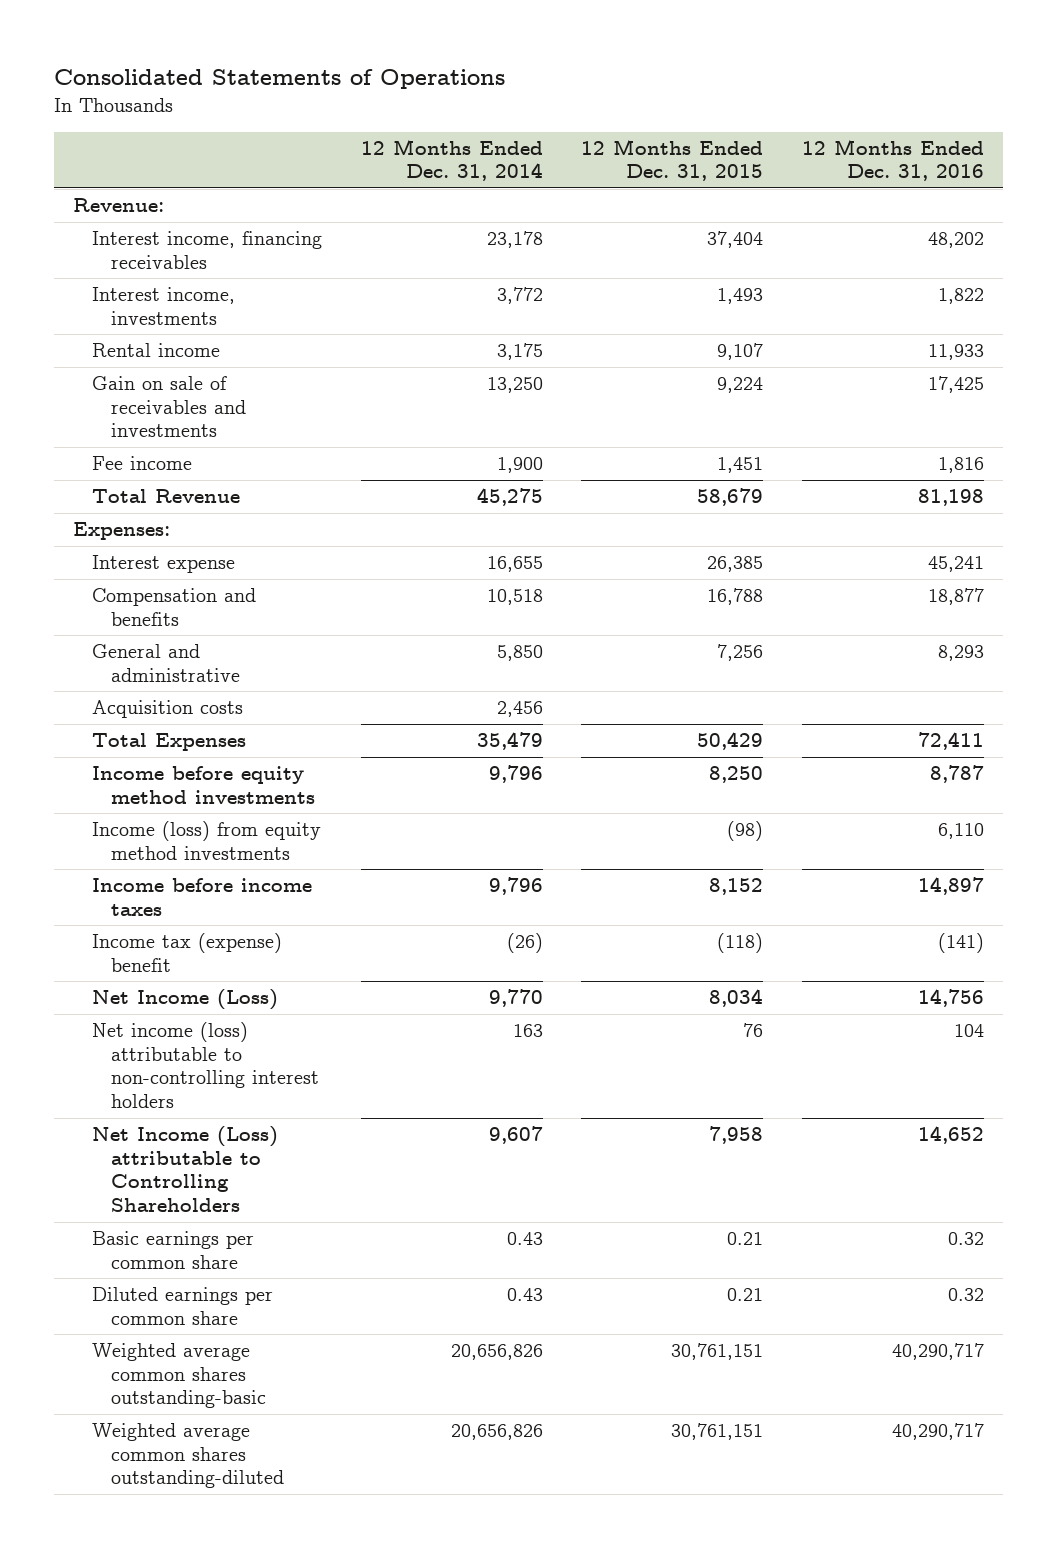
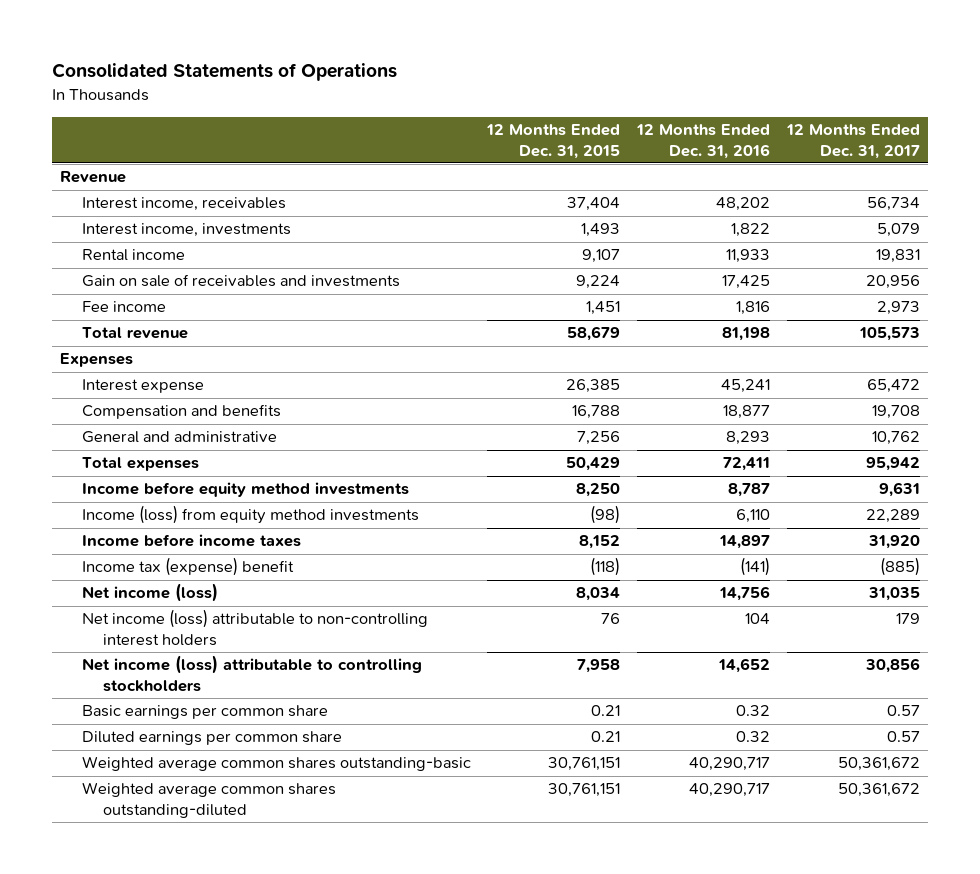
[360,138,543,182] 12 Months Ended Dec. 31, 2014 -> none
none -> [785,124,920,159] 12 Months Ended Dec. 31, 2017
[73,198,165,213] Revenue: -> [59,171,126,184] Revenue
[92,231,323,269] Interest income, financing receivables -> [81,197,286,212] Interest income, receivables
[92,489,241,504] Total Revenue -> [81,327,188,340] Total revenue
[73,522,171,541] Expenses: -> [59,353,133,368] Expenses
[92,700,244,719] Acquisition costs -> none
[92,733,247,752] Total Expenses -> [81,457,199,472] Total expenses
[92,989,279,1011] Net Income (Loss) -> [81,583,218,603] Net income (loss)
[92,1126,279,1213] Net Income (Loss) attributable to Controlling Shareholders -> [81,655,422,692] Net income (loss) attributable to controlling stockholders

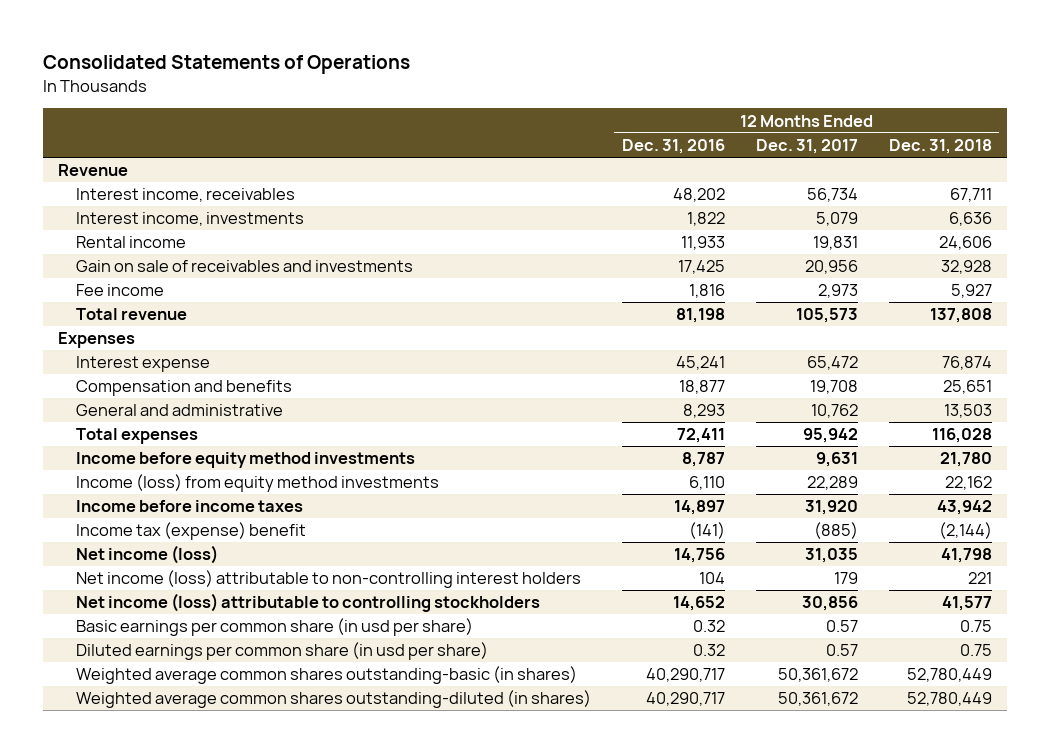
[486,124,621,159] 12 Months Ended Dec. 31, 2015 -> none
none -> [888,139,992,155] Dec. 31, 2018
[81,705,328,720] Basic earnings per common share -> [76,618,474,637] Basic earnings per common share (in usd per share)
[81,731,342,746] Diluted earnings per common share -> [76,642,489,661] Diluted earnings per common share (in usd per share)
[81,756,471,772] Weighted average common shares outstanding-basic -> [76,666,578,685] Weighted average common shares outstanding-basic (in shares)
[81,782,336,818] Weighted average common shares outstanding-diluted -> [76,690,592,709] Weighted average common shares outstanding-diluted (in shares)

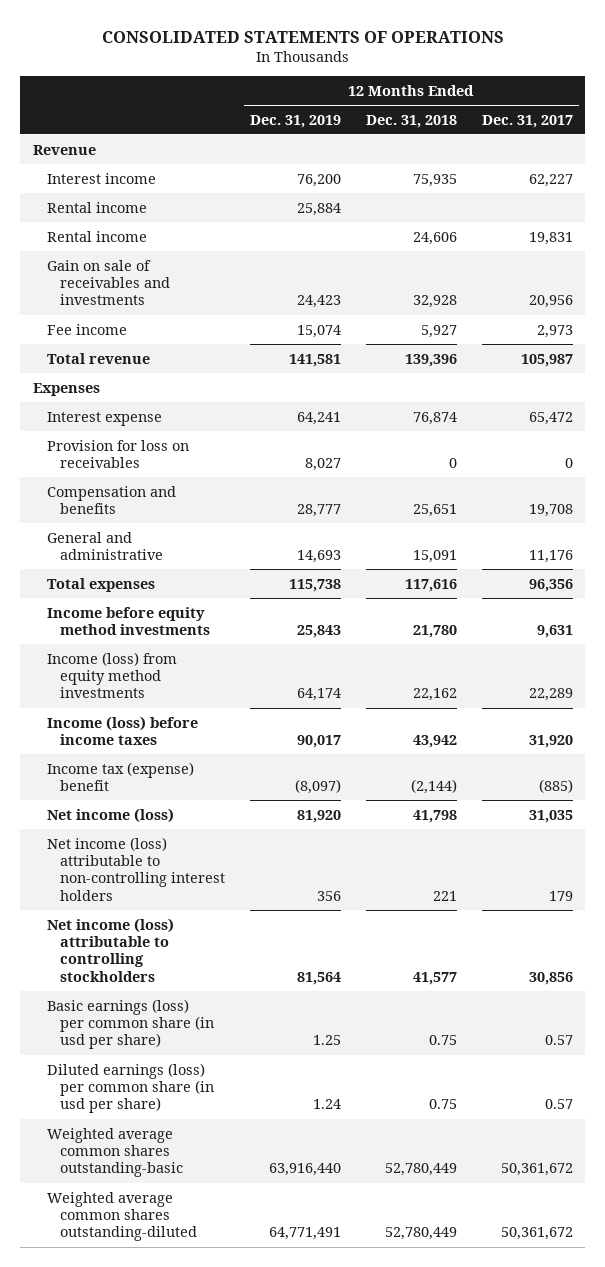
[43,55,411,75] Consolidated Statements of Operations -> [101,30,504,43] CONSOLIDATED STATEMENTS OF OPERATIONS
[622,139,726,155] Dec. 31, 2016 -> none
none -> [250,114,342,128] Dec. 31, 2019
[76,212,305,227] Interest income, investments -> none
[76,188,296,203] Interest income, receivables -> [46,172,156,184] Interest income
[806,188,858,203] 56,734 -> [528,173,573,187] 62,227
[949,188,992,203] 67,711 -> [412,173,457,187] 75,935
none -> [46,201,147,213] Rental income
[795,308,858,324] 105,573 -> [520,353,573,367] 105,987
[929,308,992,324] 137,808 -> [404,353,457,367] 139,396
none -> [46,439,189,468] Provision for loss on receivables
[810,404,858,419] 10,762 -> [528,549,573,563] 11,176
[943,404,992,419] 13,503 -> [412,549,457,563] 15,091
[802,428,858,444] 95,942 -> [528,578,573,592] 96,356
[931,428,992,444] 116,028 -> [404,578,457,592] 117,616
[76,500,304,513] Income before income taxes -> [46,715,198,745] Income (loss) before income taxes
[76,618,474,637] Basic earnings per common share (in usd per share) -> [46,998,215,1050] Basic earnings (loss) per common share (in usd per share)
[76,642,489,661] Diluted earnings per common share (in usd per share) -> [46,1062,215,1114] Diluted earnings (loss) per common share (in usd per share)
[76,666,578,685] Weighted average common shares outstanding-basic (in shares) -> [46,1127,184,1178] Weighted average common shares outstanding-basic
[76,690,592,709] Weighted average common shares outstanding-diluted (in shares) -> [46,1191,198,1242] Weighted average common shares outstanding-diluted

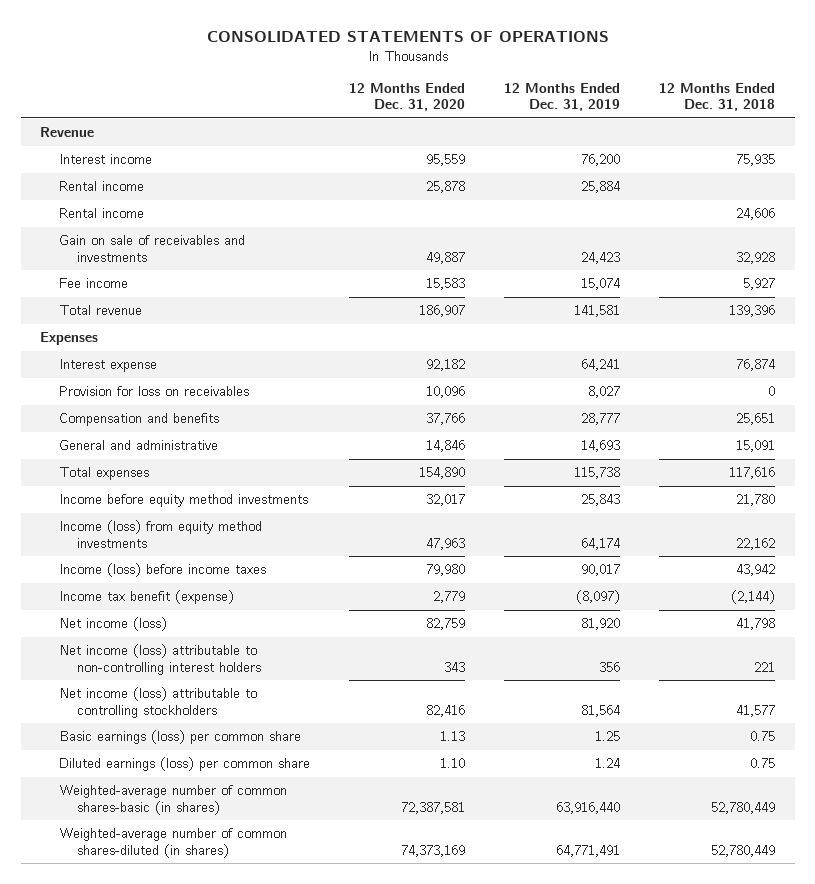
[481,114,573,128] Dec. 31, 2017 -> none
none -> [348,82,465,112] 12 Months Ended Dec. 31, 2020
[46,761,194,791] Income tax (expense) benefit -> [58,590,234,605] Income tax benefit (expense)
[46,998,215,1050] Basic earnings (loss) per common share (in usd per share) -> [58,730,301,745] Basic earnings (loss) per common share
[46,1062,215,1114] Diluted earnings (loss) per common share (in usd per share) -> [58,757,310,772] Diluted earnings (loss) per common share
[46,1127,184,1178] Weighted average common shares outstanding-basic -> [58,785,287,815] Weighted-average number of common shares-basic (in shares)
[46,1191,198,1242] Weighted average common shares outstanding-diluted -> [58,828,287,858] Weighted-average number of common shares-diluted (in shares)

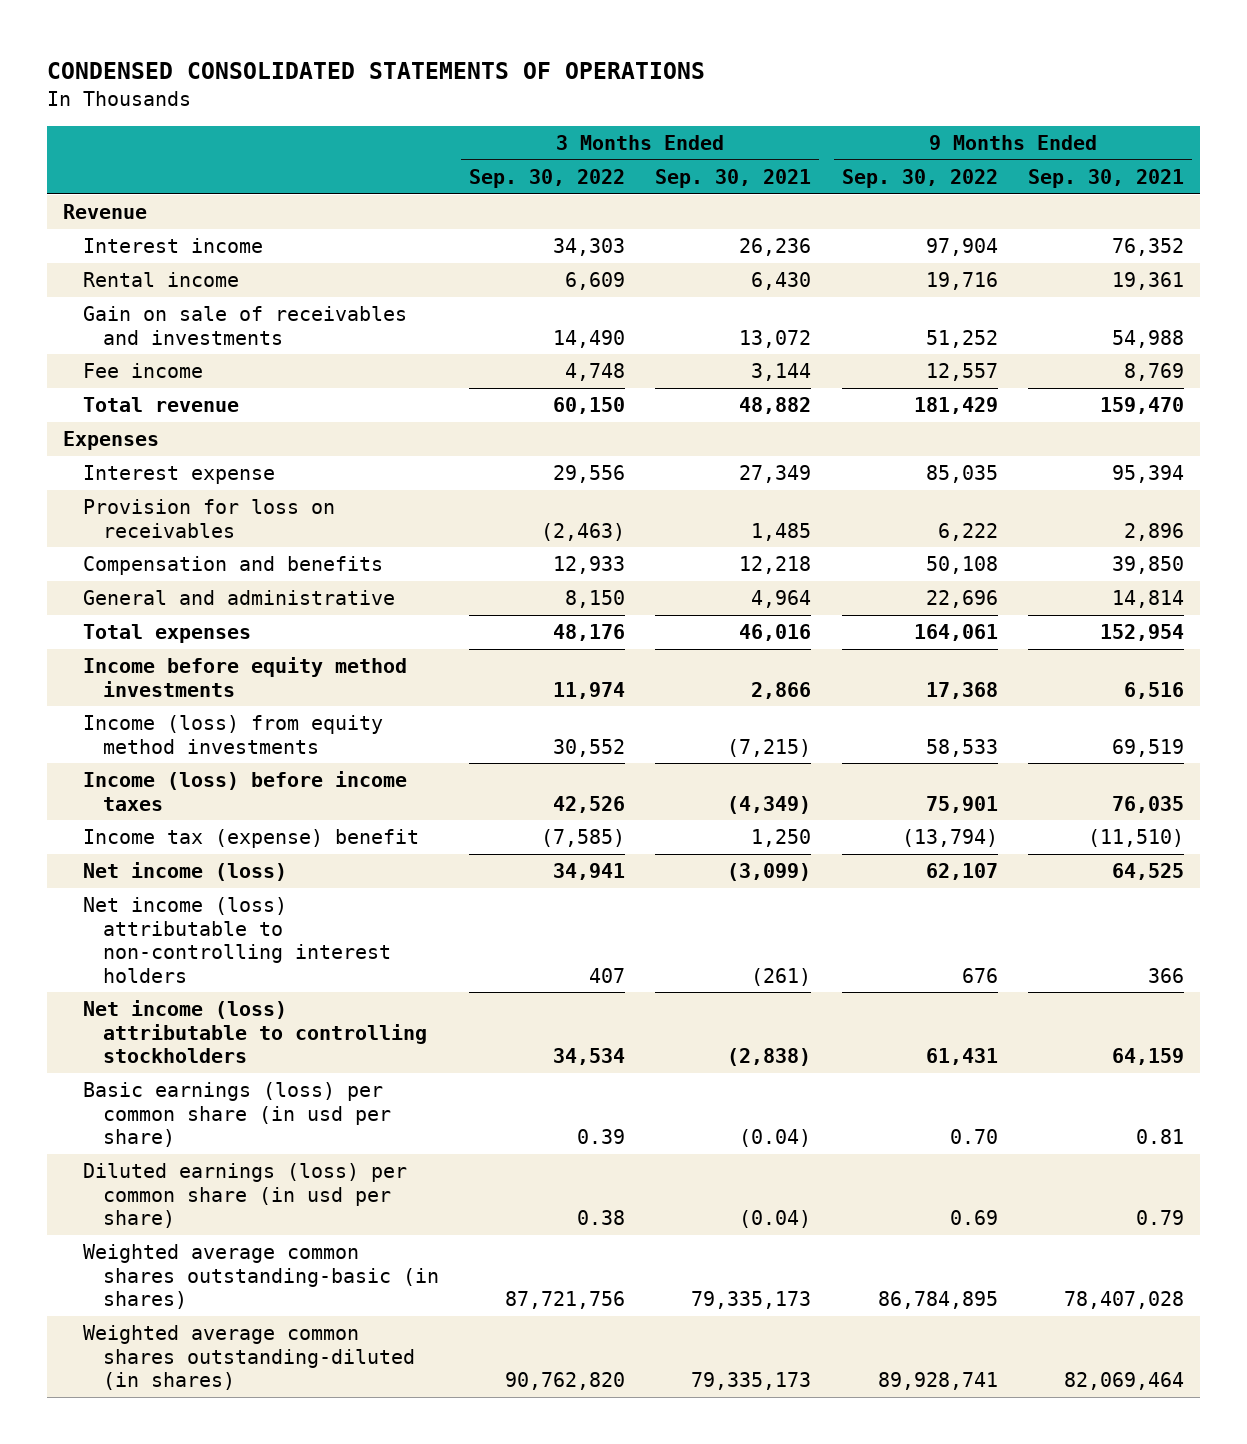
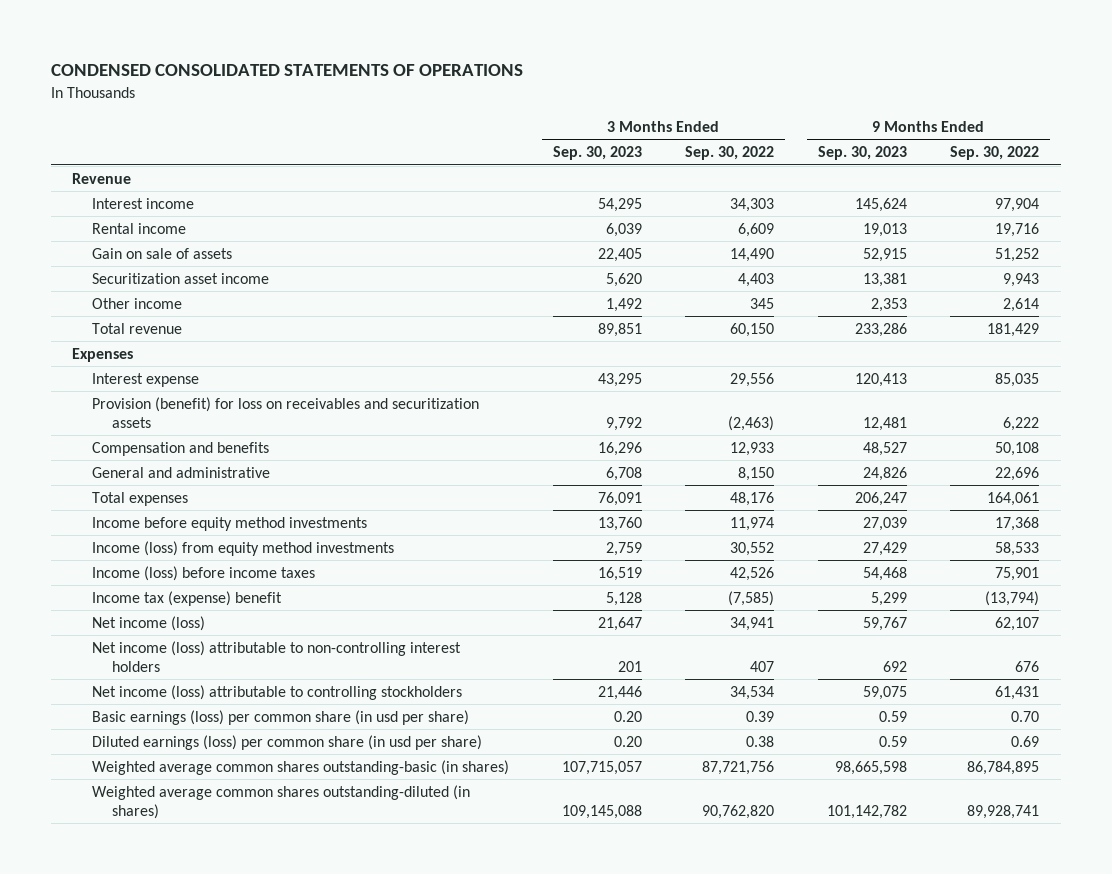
[655,169,812,189] Sep. 30, 2021 -> none
[1028,169,1185,189] Sep. 30, 2021 -> none
none -> [552,146,642,161] Sep. 30, 2023
none -> [817,146,907,161] Sep. 30, 2023
[82,363,203,379] Fee income -> none
[82,306,407,345] Gain on sale of receivables and investments -> [92,247,233,259] Gain on sale of assets
none -> [92,272,270,284] Securitization asset income
none -> [92,297,183,309] Other income
[82,499,335,538] Provision for loss on receivables -> [92,396,480,428] Provision (benefit) for loss on receivables and securitization assets

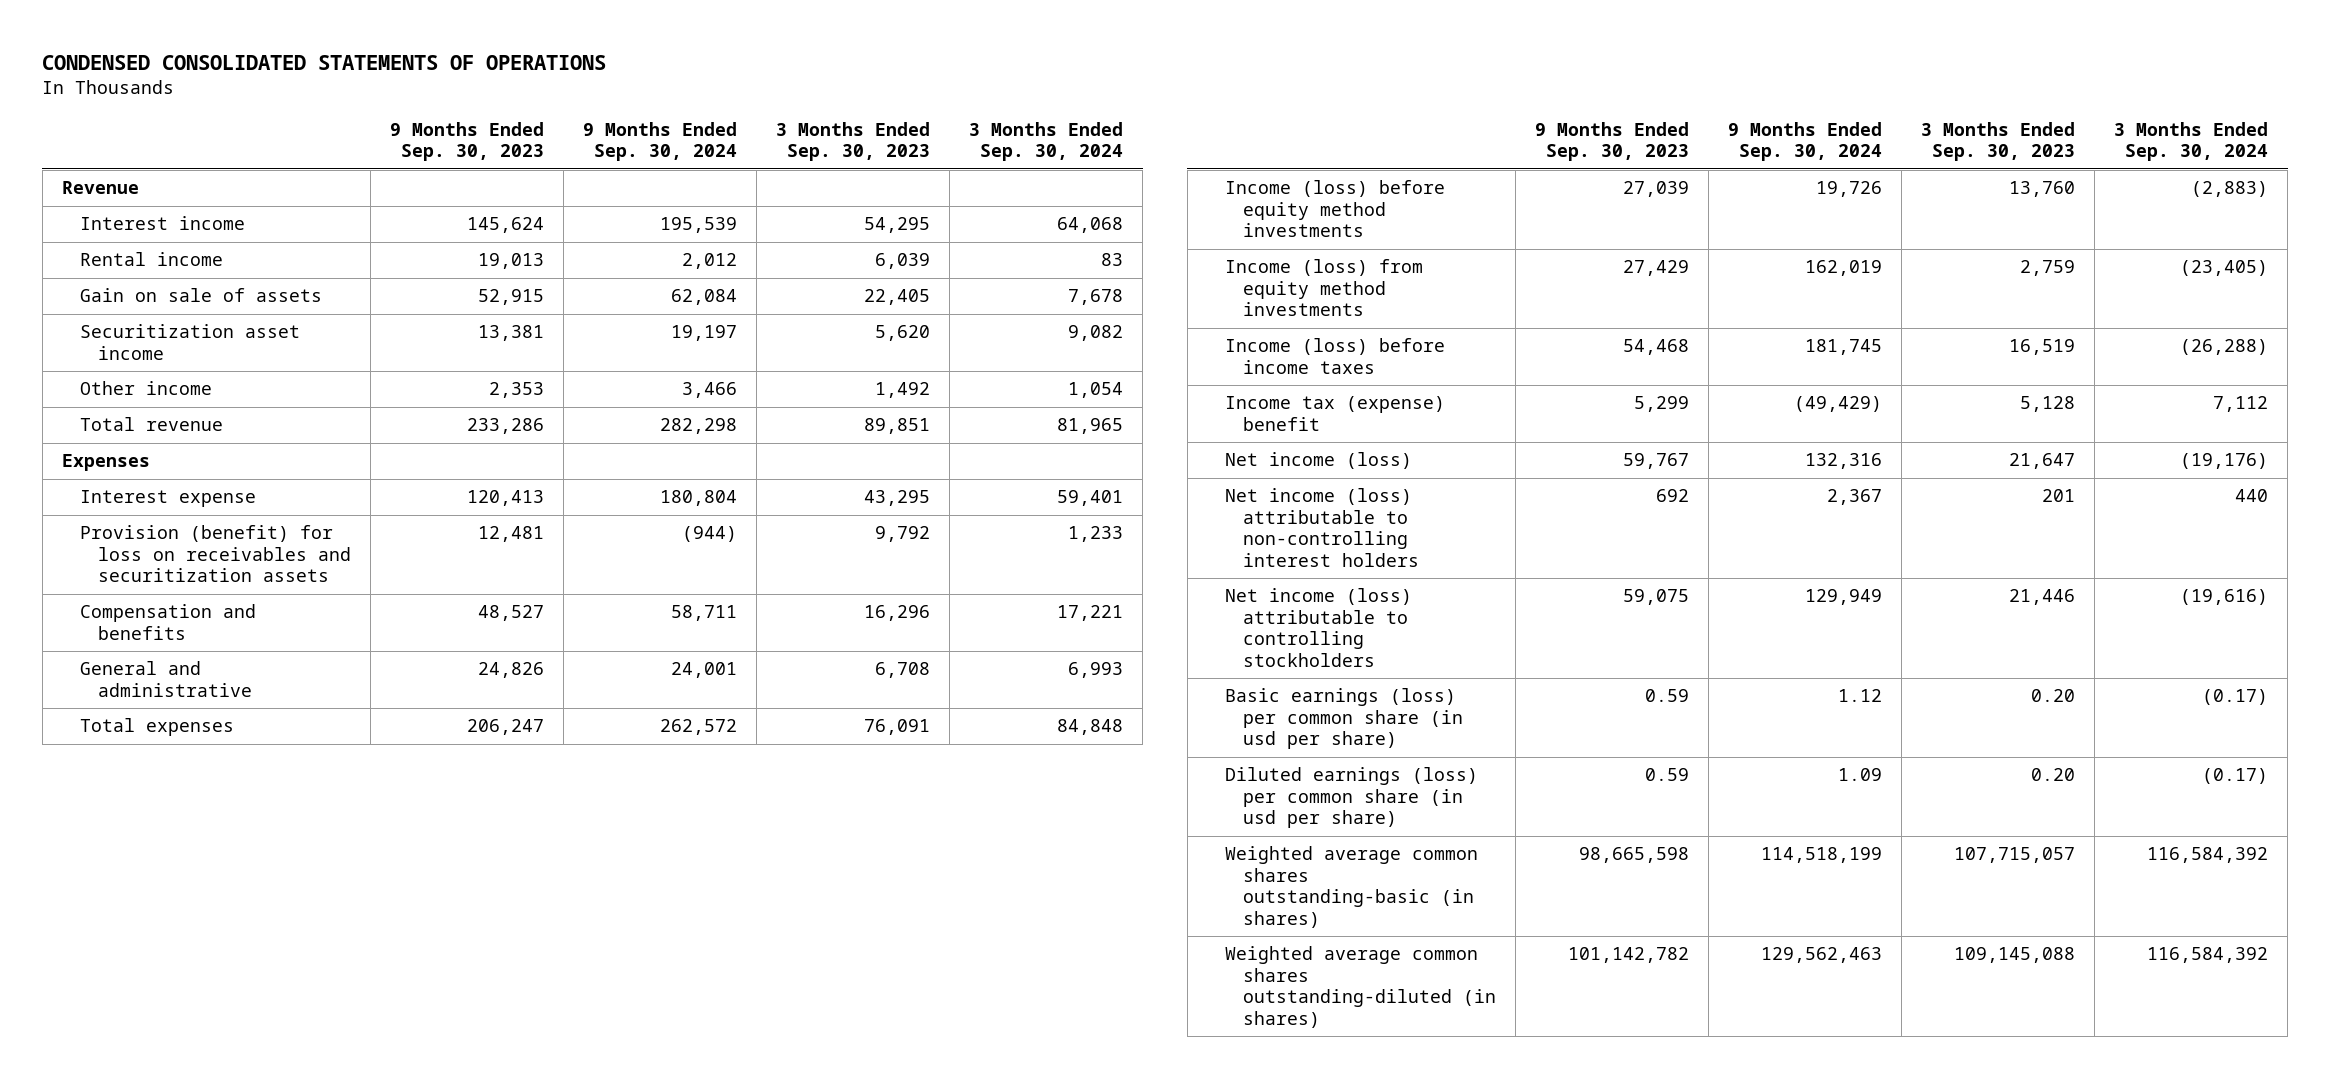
[685,146,775,161] Sep. 30, 2022 -> none
[950,146,1040,161] Sep. 30, 2022 -> none
none -> [583,121,738,162] 9 Months Ended Sep. 30, 2024
none -> [969,121,1124,162] 3 Months Ended Sep. 30, 2024
[92,516,368,531] Income before equity method investments -> [1224,180,1445,238] Income (loss) before equity method investments

